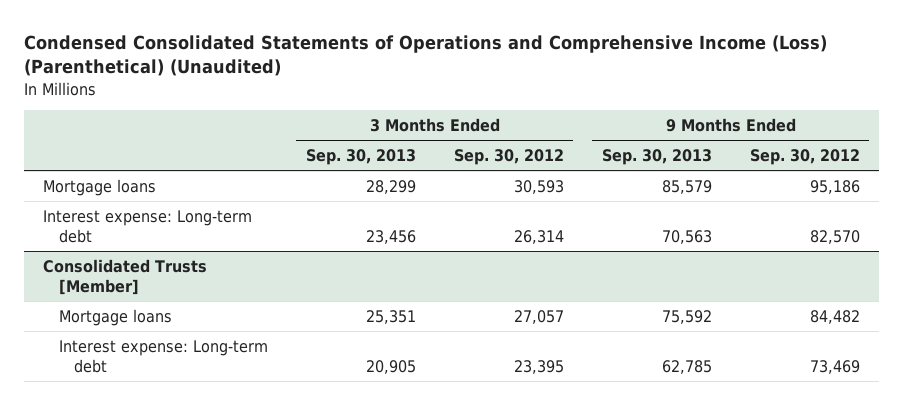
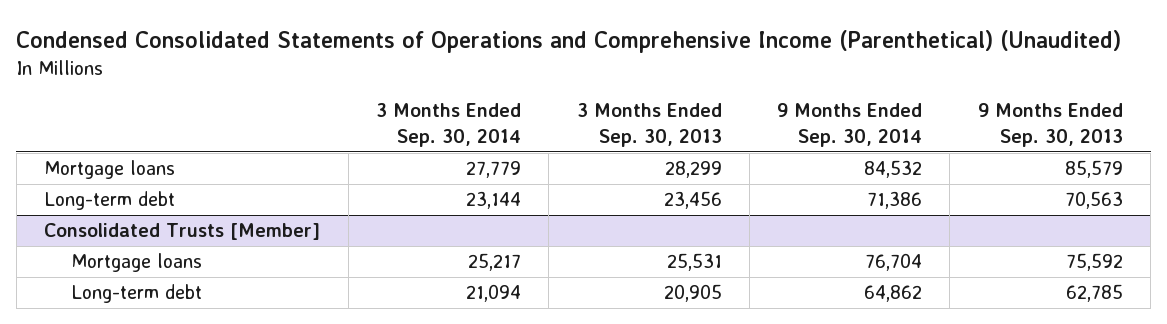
[23,34,827,77] Condensed Consolidated Statements of Operations and Comprehensive Income (Loss) (Parenthetical) (Unaudited) -> [16,29,1122,53] Condensed Consolidated Statements of Operations and Comprehensive Income (Parenthetical) (Unaudited)
[453,149,564,166] Sep. 30, 2012 -> none
[749,149,860,166] Sep. 30, 2012 -> none
none -> [375,103,521,148] 3 Months Ended Sep. 30, 2014
none -> [777,103,923,148] 9 Months Ended Sep. 30, 2014
[43,209,253,243] Interest expense: Long-term debt -> [44,191,176,211] Long-term debt
[365,309,416,324] 25,351 -> [666,253,722,272] 25,531
[58,339,268,373] Interest expense: Long-term debt -> [70,284,202,304] Long-term debt

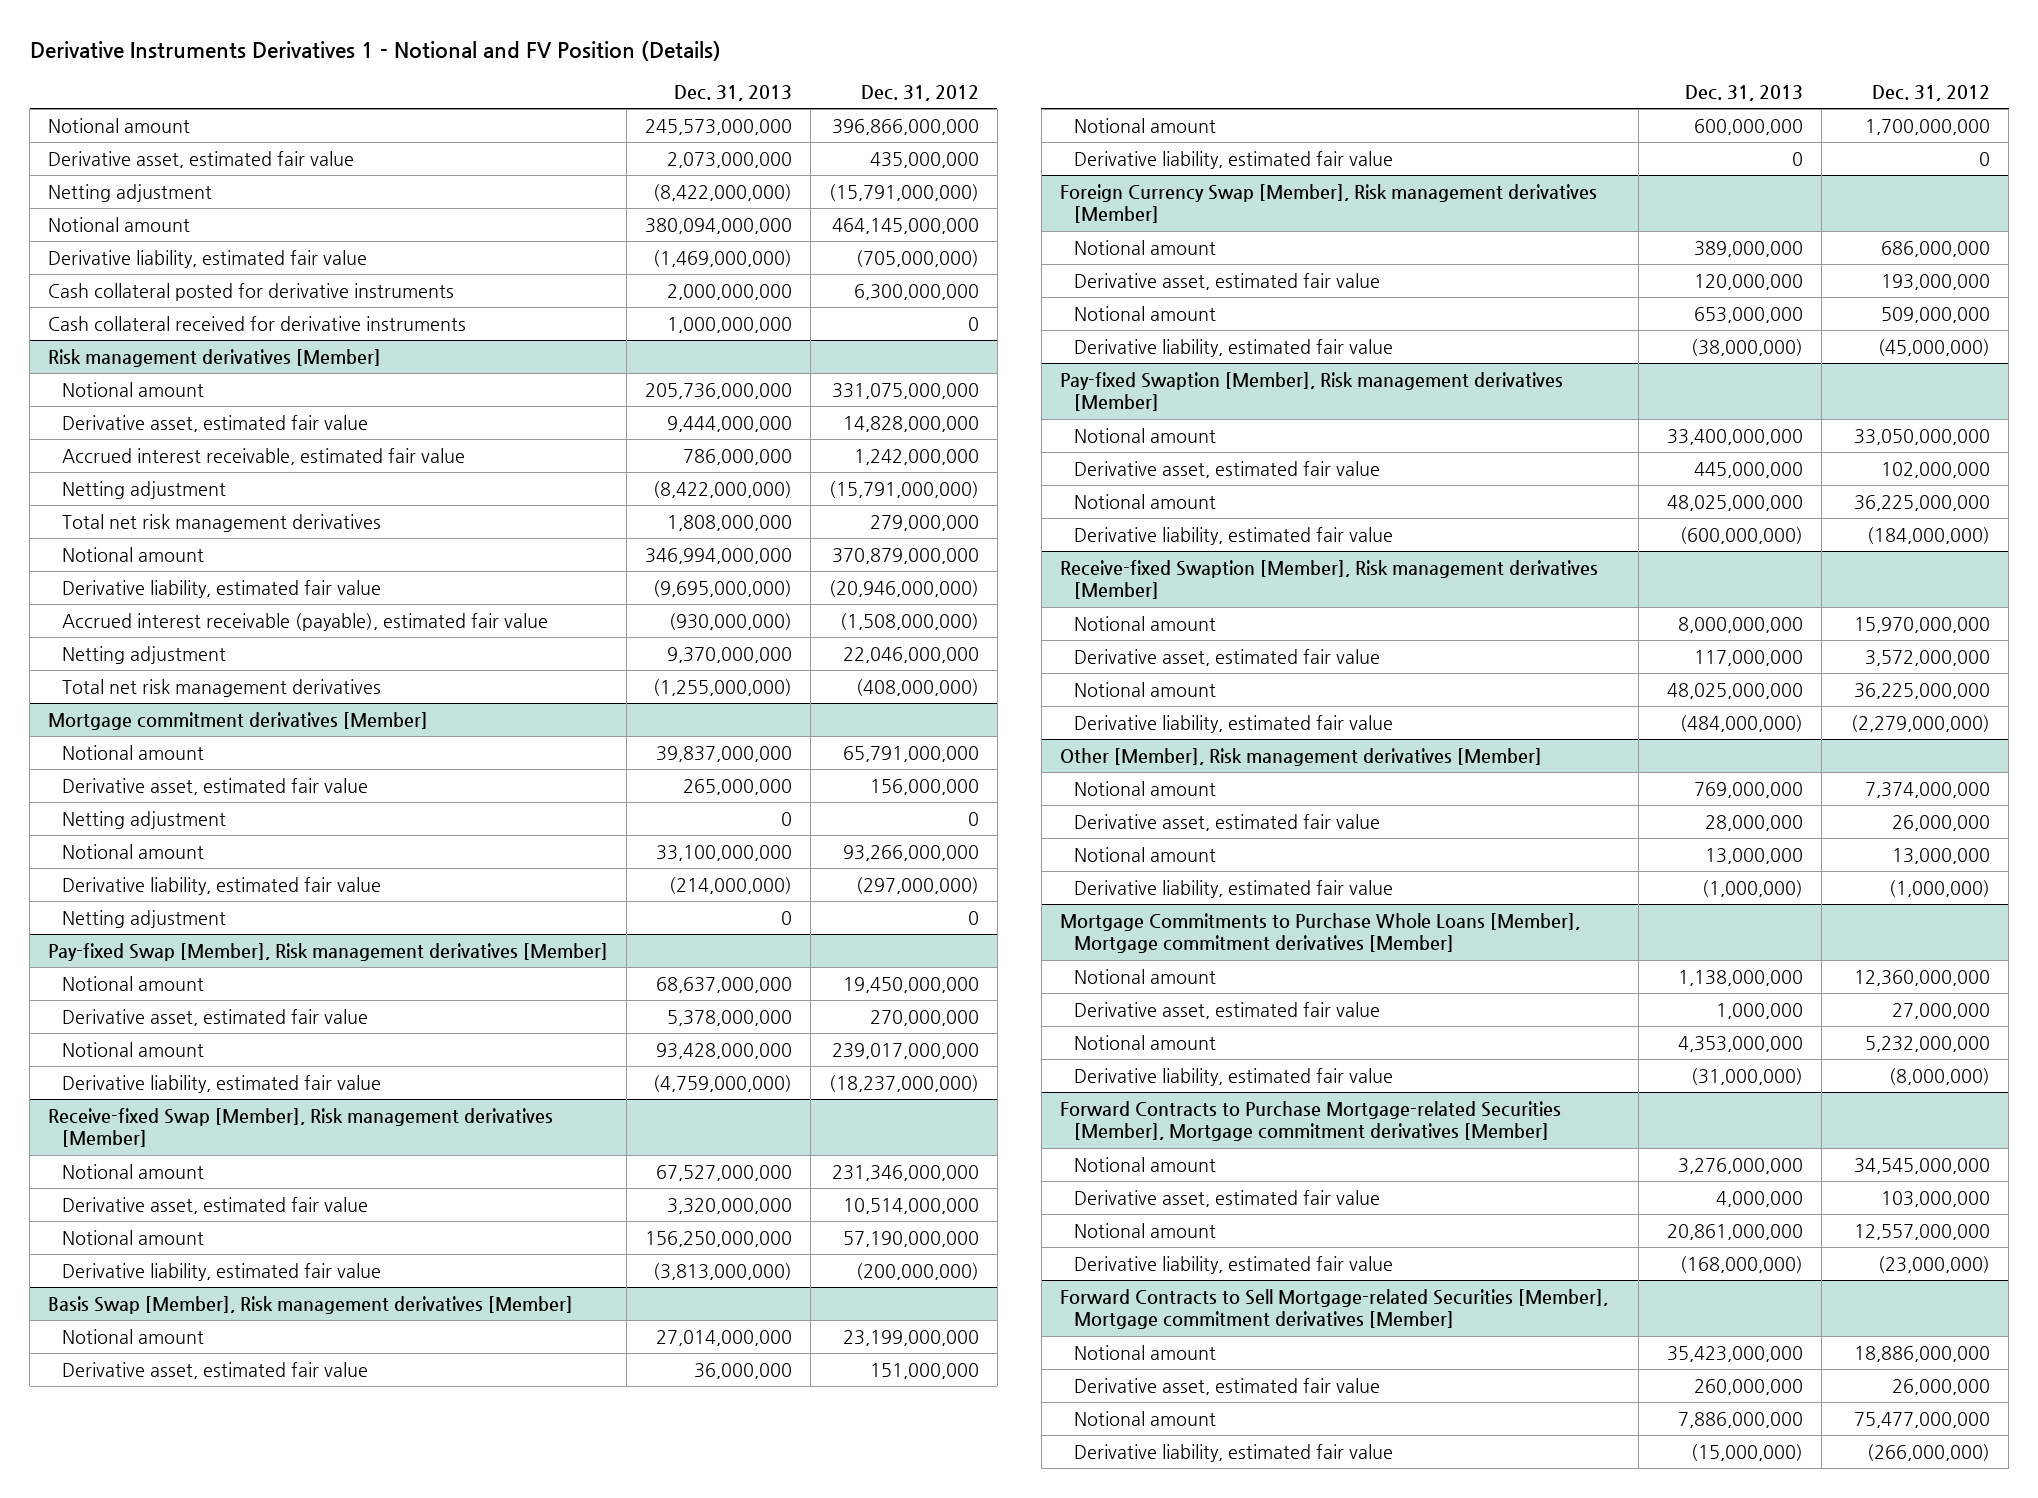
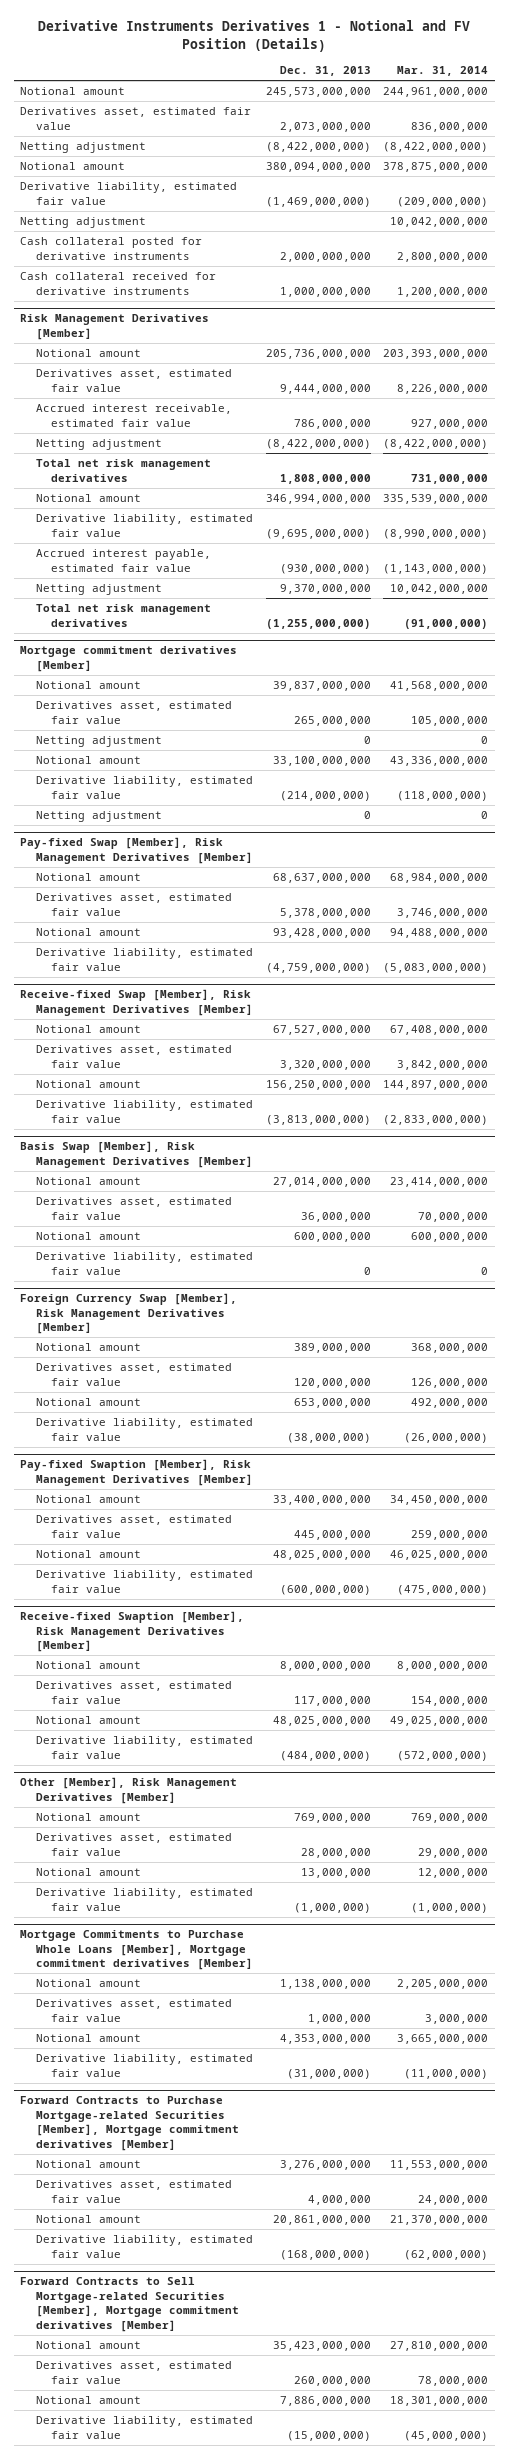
[860,84,979,101] Dec. 31, 2012 -> none
none -> [397,66,489,77] Mar. 31, 2014
[48,150,355,168] Derivative asset, estimated fair value -> [20,107,252,130] Derivatives asset, estimated fair value
none -> [20,217,147,229] Netting adjustment
[48,348,382,367] Risk management derivatives [Member] -> [20,314,210,340] Risk Management Derivatives [Member]
[62,414,369,432] Derivative asset, estimated fair value -> [35,369,232,392] Derivatives asset, estimated fair value
[62,612,549,631] Accrued interest receivable (payable), estimated fair value -> [35,549,211,572] Accrued interest payable, estimated fair value
[62,777,369,795] Derivative asset, estimated fair value -> [35,701,232,724] Derivatives asset, estimated fair value
[48,942,609,961] Pay-fixed Swap [Member], Risk management derivatives [Member] -> [20,837,253,864] Pay-fixed Swap [Member], Risk Management Derivatives [Member]
[62,1008,369,1026] Derivative asset, estimated fair value -> [35,893,232,916] Derivatives asset, estimated fair value
[48,1107,554,1148] Receive-fixed Swap [Member], Risk management derivatives [Member] -> [20,989,253,1016] Receive-fixed Swap [Member], Risk Management Derivatives [Member]
[62,1196,369,1214] Derivative asset, estimated fair value -> [35,1045,232,1068] Derivatives asset, estimated fair value
[48,1295,574,1314] Basis Swap [Member], Risk management derivatives [Member] -> [20,1141,253,1168] Basis Swap [Member], Risk Management Derivatives [Member]
[62,1361,369,1379] Derivative asset, estimated fair value -> [35,1197,232,1220] Derivatives asset, estimated fair value
[1059,183,1597,224] Foreign Currency Swap [Member], Risk management derivatives [Member] -> [20,1293,238,1335] Foreign Currency Swap [Member], Risk Management Derivatives [Member]
[1073,272,1380,290] Derivative asset, estimated fair value -> [35,1363,232,1386] Derivatives asset, estimated fair value
[1059,371,1563,412] Pay-fixed Swaption [Member], Risk management derivatives [Member] -> [20,1459,253,1486] Pay-fixed Swaption [Member], Risk Management Derivatives [Member]
[1073,460,1380,478] Derivative asset, estimated fair value -> [35,1515,232,1538] Derivatives asset, estimated fair value
[1059,559,1598,600] Receive-fixed Swaption [Member], Risk management derivatives [Member] -> [20,1611,245,1653] Receive-fixed Swaption [Member], Risk Management Derivatives [Member]
[1073,648,1380,666] Derivative asset, estimated fair value -> [35,1681,232,1704] Derivatives asset, estimated fair value
[1059,747,1542,766] Other [Member], Risk management derivatives [Member] -> [20,1777,238,1804] Other [Member], Risk Management Derivatives [Member]
[1073,813,1380,831] Derivative asset, estimated fair value -> [35,1833,232,1856] Derivatives asset, estimated fair value
[1073,1001,1380,1019] Derivative asset, estimated fair value -> [35,1999,232,2022] Derivatives asset, estimated fair value
[1073,1189,1380,1207] Derivative asset, estimated fair value -> [35,2180,232,2203] Derivatives asset, estimated fair value
[1073,1377,1380,1395] Derivative asset, estimated fair value -> [35,2361,232,2384] Derivatives asset, estimated fair value

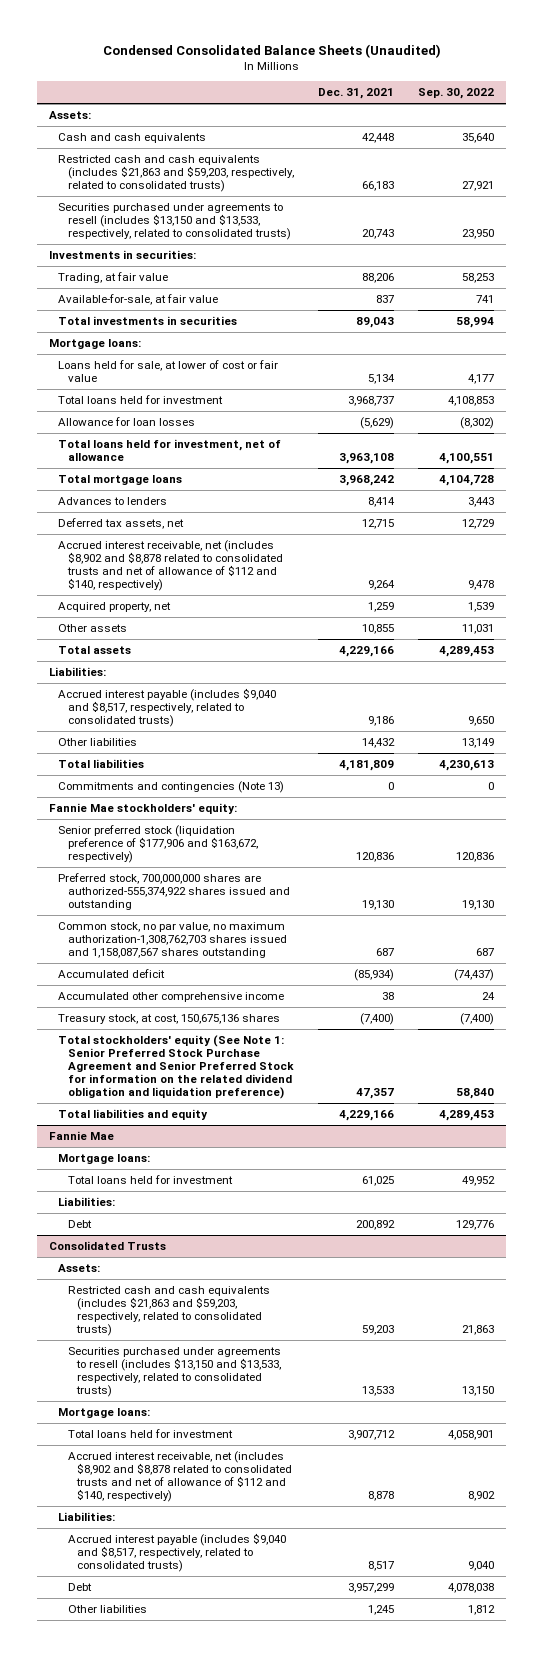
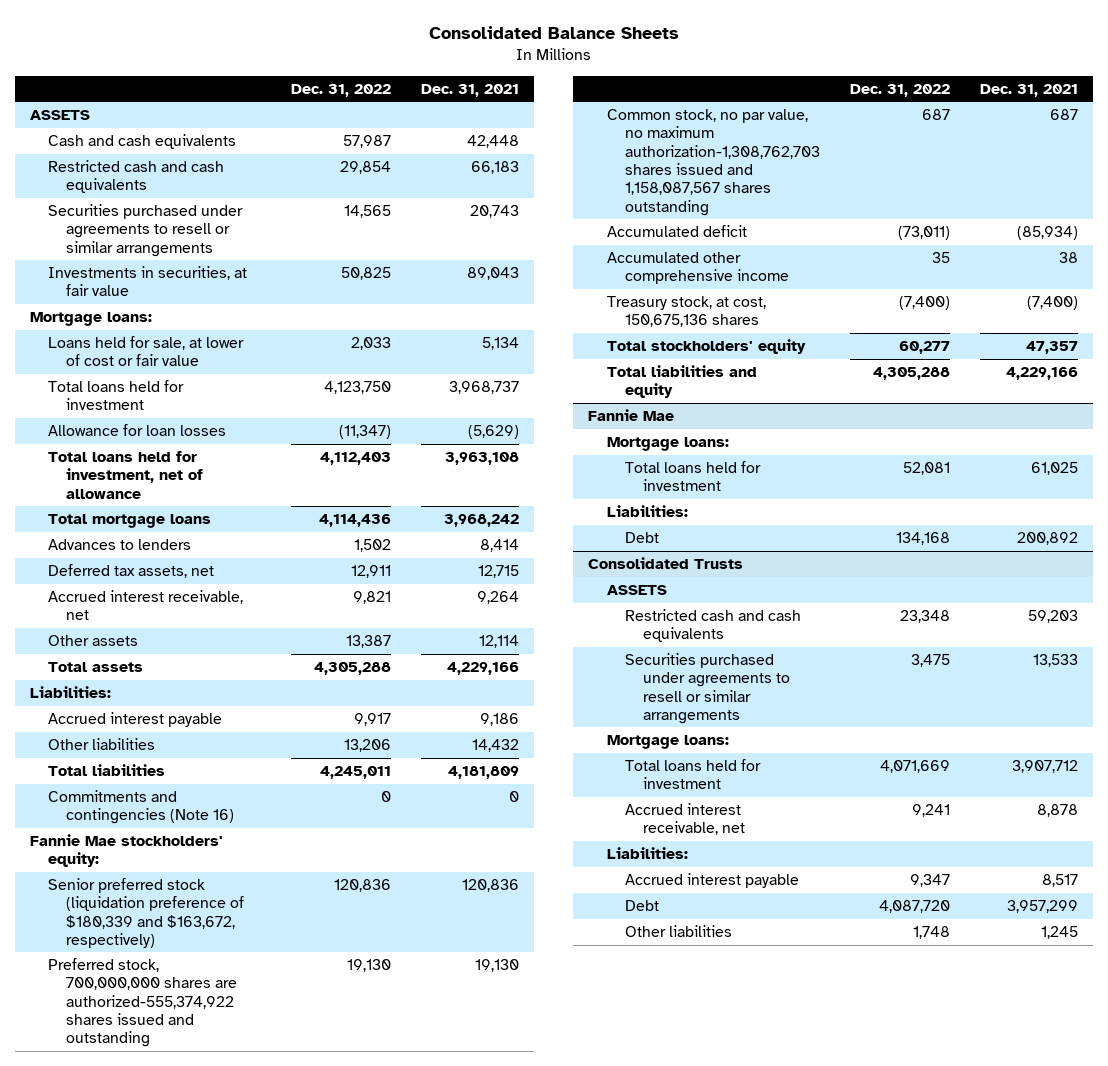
[102,43,441,58] Condensed Consolidated Balance Sheets (Unaudited) -> [428,25,679,39] Consolidated Balance Sheets
[418,88,495,100] Sep. 30, 2022 -> none
none -> [291,83,392,97] Dec. 31, 2022
[49,111,92,120] Assets: -> [29,110,90,121] ASSETS
[49,250,197,260] Investments in securities: -> none
[58,272,169,284] Trading, at fair value -> none
[58,294,219,306] Available-for-sale, at fair value -> none
[58,155,294,193] Restricted cash and cash equivalents (includes $21,863 and $59,203, respectively, related to consolidated trusts) -> [47,160,224,194] Restricted cash and cash equivalents
[58,203,291,241] Securities purchased under agreements to resell (includes $13,150 and $13,533, respectively, related to consolidated trusts) -> [47,204,243,257] Securities purchased under agreements to resell or similar arrangements
[58,316,238,326] Total investments in securities -> [47,266,247,297] Investments in securities, at fair value
[58,602,172,613] Acquired property, net -> none
[58,540,283,592] Accrued interest receivable, net (includes $8,902 and $8,878 related to consolidated trusts and net of allowance of $112 and $140, respectively) -> [47,590,243,621] Accrued interest receivable, net
[361,624,394,635] 10,855 -> [479,635,520,649] 12,114
[58,688,277,728] Accrued interest payable (includes $9,040 and $8,517, respectively, related to consolidated trusts) -> [47,712,222,728] Accrued interest payable
[58,781,285,794] Commitments and contingencies (Note 13) -> [47,790,235,825] Commitments and contingencies (Note 16)
[58,825,258,864] Senior preferred stock (liquidation preference of $177,906 and $163,672, respectively) -> [47,878,245,948] Senior preferred stock (liquidation preference of $180,339 and $163,672, respectively)
[58,1035,294,1100] Total stockholders' equity (See Note 1: Senior Preferred Stock Purchase Agreement and Senior Preferred Stock for information on the related dividend obligation and liquidation preference) -> [606,339,806,355] Total stockholders' equity
[58,1264,101,1273] Assets: -> [606,585,667,596] ASSETS
[67,1286,270,1337] Restricted cash and cash equivalents (includes $21,863 and $59,203, respectively, related to consolidated trusts) -> [624,609,801,643] Restricted cash and cash equivalents
[67,1347,282,1398] Securities purchased under agreements to resell (includes $13,150 and $13,533, respectively, related to consolidated trusts) -> [624,653,790,724] Securities purchased under agreements to resell or similar arrangements
[67,1451,293,1503] Accrued interest receivable, net (includes $8,902 and $8,878 related to consolidated trusts and net of allowance of $112 and $140, respectively) -> [624,803,745,836] Accrued interest receivable, net
[67,1533,286,1573] Accrued interest payable (includes $9,040 and $8,517, respectively, related to consolidated trusts) -> [624,873,799,889] Accrued interest payable

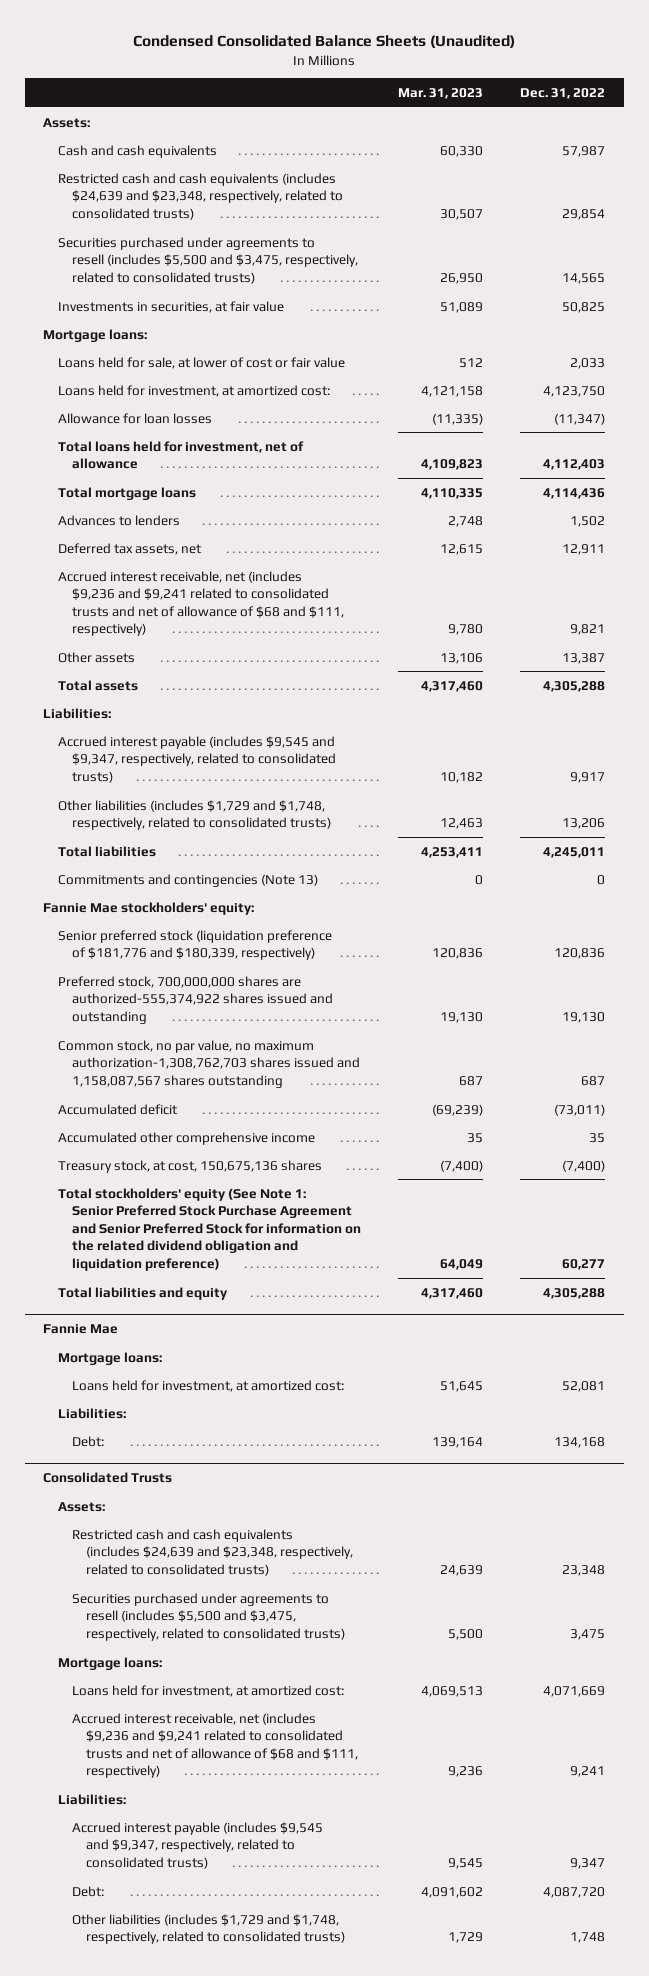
[428,25,679,39] Consolidated Balance Sheets -> [133,35,516,49] Condensed Consolidated Balance Sheets (Unaudited)
[421,83,520,97] Dec. 31, 2021 -> none
none -> [397,87,483,99] Mar. 31, 2023
[29,110,90,121] ASSETS -> [43,117,91,128] Assets:
[47,160,224,194] Restricted cash and cash equivalents -> [57,172,343,220] Restricted cash and cash equivalents (includes $24,639 and $23,348, respectively, related to consolidated trusts)
[47,204,243,257] Securities purchased under agreements to resell or similar arrangements -> [57,236,358,284] Securities purchased under agreements to resell (includes $5,500 and $3,475, respectively, related to consolidated trusts)
[47,380,184,411] Total loans held for investment -> [57,384,330,397] Loans held for investment, at amortized cost:
[47,590,243,621] Accrued interest receivable, net -> [57,570,344,637] Accrued interest receivable, net (includes $9,236 and $9,241 related to consolidated trusts and net of allowance of $68 and $111, respectively)
[47,712,222,728] Accrued interest payable -> [57,735,336,783] Accrued interest payable (includes $9,545 and $9,347, respectively, related to consolidated trusts)
[47,738,155,751] Other liabilities -> [57,799,331,831] Other liabilities (includes $1,729 and $1,748, respectively, related to consolidated trusts)
[47,790,235,825] Commitments and contingencies (Note 16) -> [57,873,318,887] Commitments and contingencies (Note 13)
[47,878,245,948] Senior preferred stock (liquidation preference of $180,339 and $163,672, respectively) -> [57,929,332,961] Senior preferred stock (liquidation preference of $181,776 and $180,339, respectively)
[606,339,806,355] Total stockholders' equity -> [57,1187,361,1272] Total stockholders' equity (See Note 1: Senior Preferred Stock Purchase Agreement and Senior Preferred Stock for information on the related dividend obligation and liquidation preference)
[624,461,761,492] Total loans held for investment -> [71,1379,344,1392] Loans held for investment, at amortized cost:
[624,532,659,544] Debt -> [71,1435,104,1447] Debt:
[606,585,667,596] ASSETS -> [57,1501,105,1512] Assets:
[624,609,801,643] Restricted cash and cash equivalents -> [71,1528,353,1576] Restricted cash and cash equivalents (includes $24,639 and $23,348, respectively, related to consolidated trusts)
[624,653,790,724] Securities purchased under agreements to resell or similar arrangements -> [71,1592,345,1641] Securities purchased under agreements to resell (includes $5,500 and $3,475, respectively, related to consolidated trusts)
[624,759,761,790] Total loans held for investment -> [71,1684,344,1697] Loans held for investment, at amortized cost:
[624,803,745,836] Accrued interest receivable, net -> [71,1712,358,1779] Accrued interest receivable, net (includes $9,236 and $9,241 related to consolidated trusts and net of allowance of $68 and $111, respectively)
[624,873,799,889] Accrued interest payable -> [71,1821,323,1869] Accrued interest payable (includes $9,545 and $9,347, respectively, related to consolidated trusts)
[624,900,659,912] Debt -> [71,1885,104,1897] Debt:
[624,925,732,938] Other liabilities -> [71,1913,345,1945] Other liabilities (includes $1,729 and $1,748, respectively, related to consolidated trusts)

